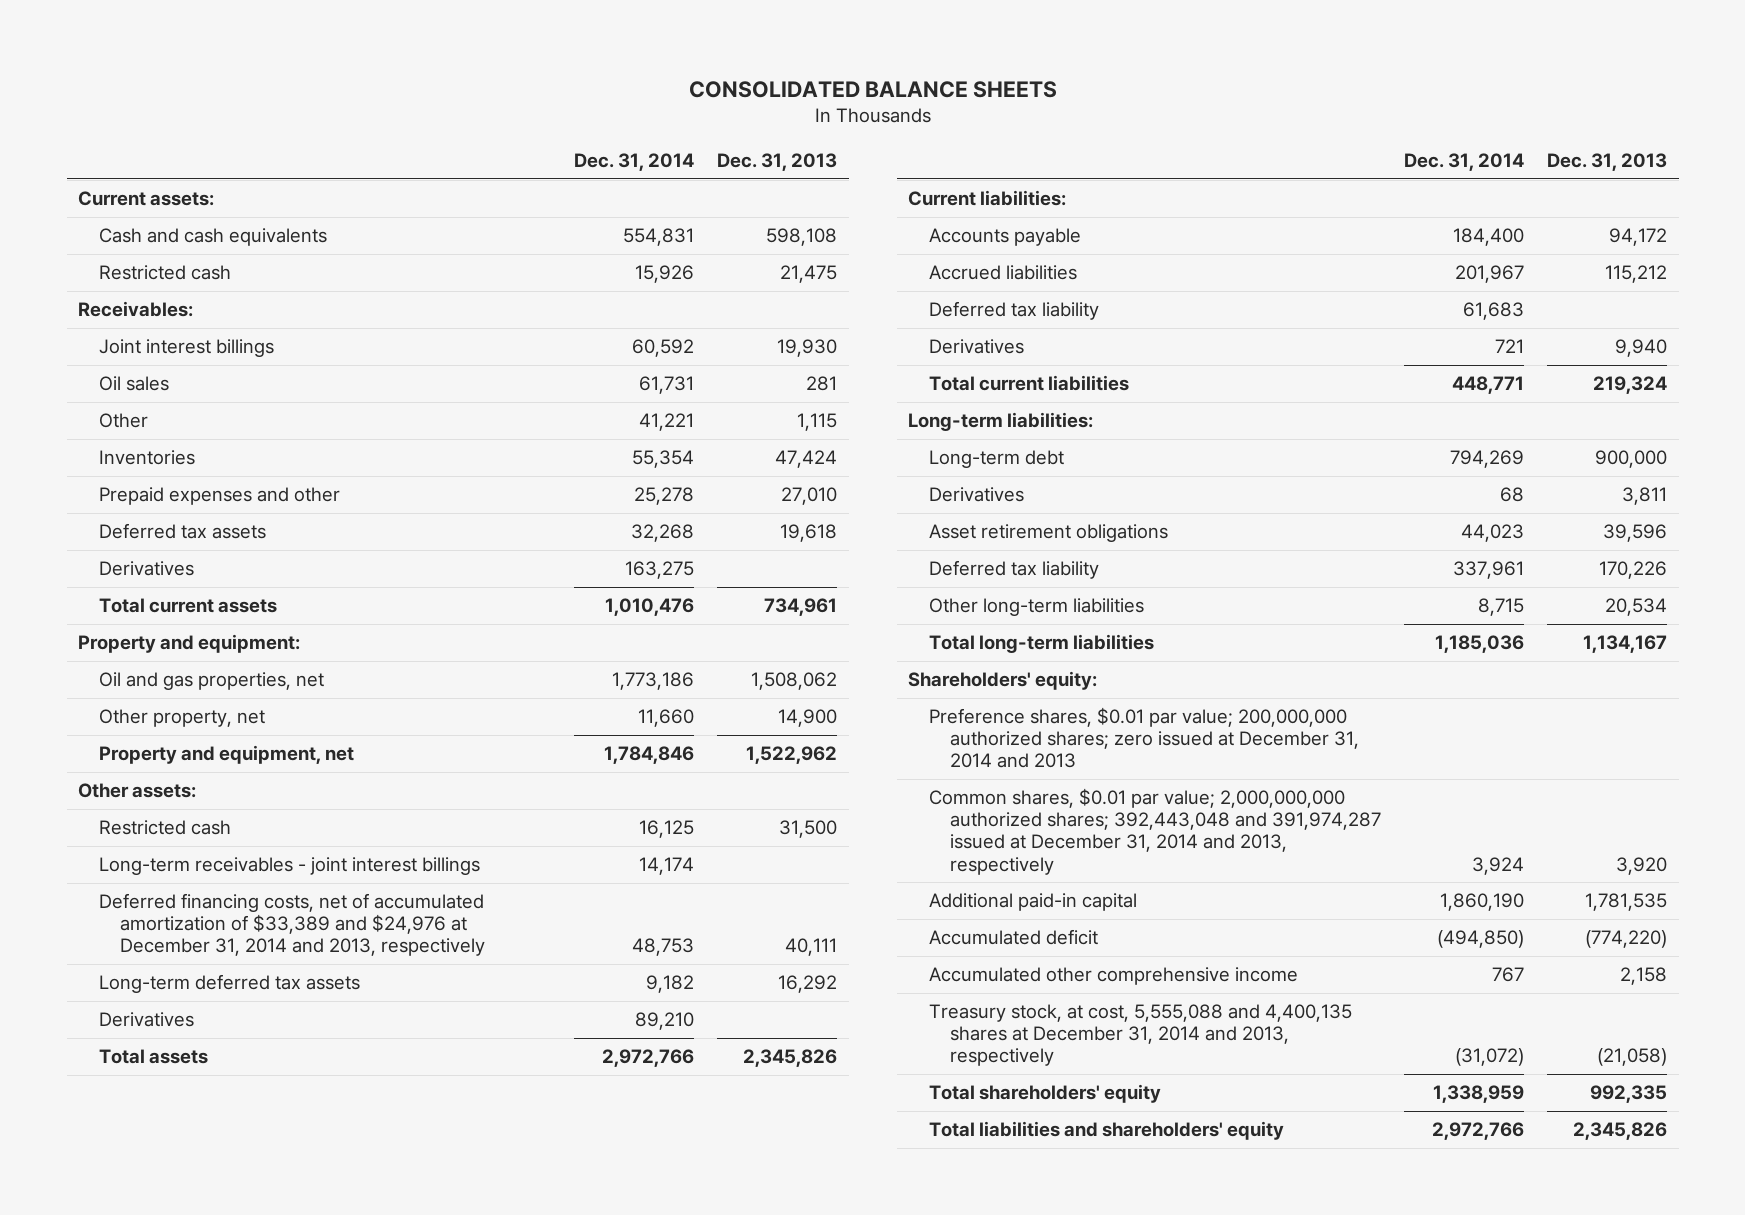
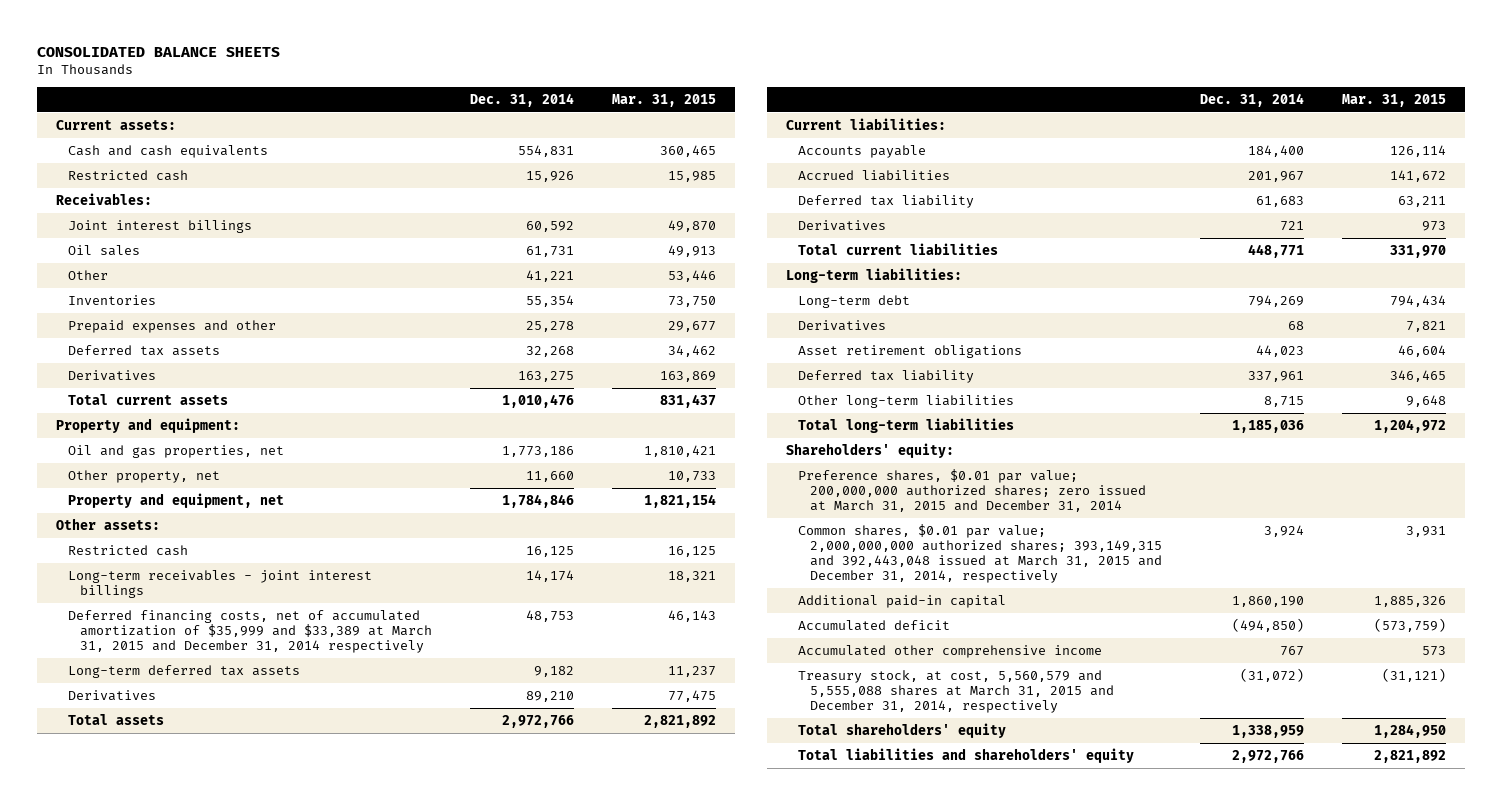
[717,152,838,171] Dec. 31, 2013 -> none
none -> [611,93,716,107] Mar. 31, 2015
[99,893,486,957] Deferred financing costs, net of accumulated amortization of $33,389 and $24,976 at December 31, 2014 and 2013, respectively -> [67,610,432,654] Deferred financing costs, net of accumulated amortization of $35,999 and $33,389 at March 31, 2015 and December 31, 2014 respectively
[929,707,1360,769] Preference shares, $0.01 par value; 200,000,000 authorized shares; zero issued at December 31, 2014 and 2013 -> [798,469,1147,513] Preference shares, $0.01 par value; 200,000,000 authorized shares; zero issued at March 31, 2015 and December 31, 2014
[929,788,1382,875] Common shares, $0.01 par value; 2,000,000,000 authorized shares; 392,443,048 and 391,974,287 issued at December 31, 2014 and 2013, respectively -> [798,524,1163,584] Common shares, $0.01 par value; 2,000,000,000 authorized shares; 393,149,315 and 392,443,048 issued at March 31, 2015 and December 31, 2014, respectively
[929,1004,1353,1067] Treasury stock, at cost, 5,555,088 and 4,400,135 shares at December 31, 2014 and 2013, respectively -> [798,670,1115,714] Treasury stock, at cost, 5,560,579 and 5,555,088 shares at March 31, 2015 and December 31, 2014, respectively

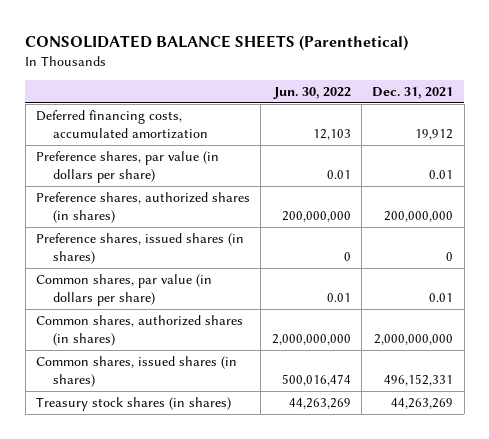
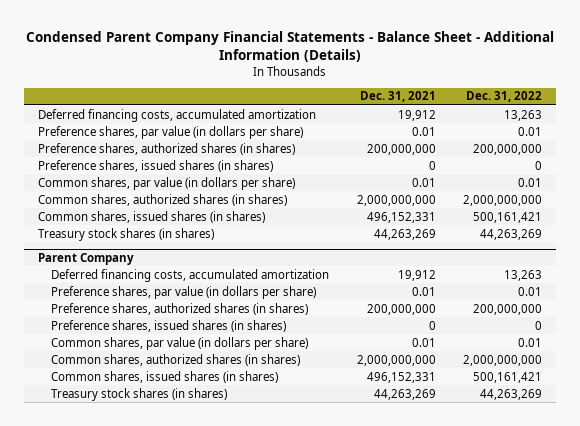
[25,34,409,51] CONSOLIDATED BALANCE SHEETS (Parenthetical) -> [26,31,555,63] Condensed Parent Company Financial Statements - Balance Sheet - Additional Information (Details)
[272,86,351,99] Jun. 30, 2022 -> none
none -> [466,91,543,103] Dec. 31, 2022
none -> [37,252,134,265] Parent Company
none -> [51,268,330,282] Deferred financing costs, accumulated amortization
none -> [51,285,317,299] Preference shares, par value (in dollars per share)
none -> [51,302,309,315] Preference shares, authorized shares (in shares)
none -> [51,319,287,332] Preference shares, issued shares (in shares)
none -> [51,336,309,350] Common shares, par value (in dollars per share)
none -> [51,353,301,366] Common shares, authorized shares (in shares)
none -> [51,370,279,383] Common shares, issued shares (in shares)
none -> [51,387,228,401] Treasury stock shares (in shares)

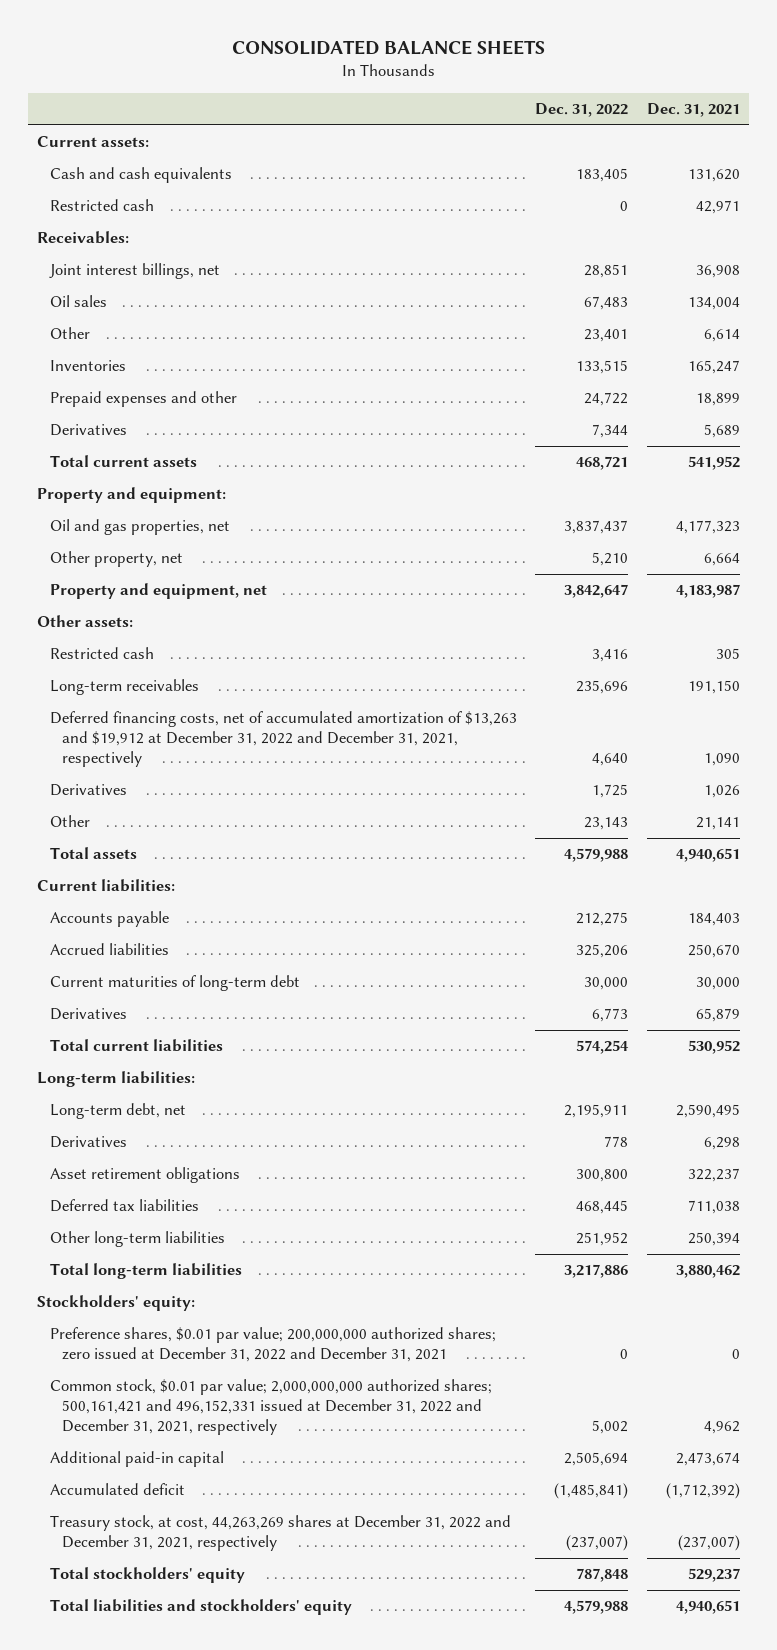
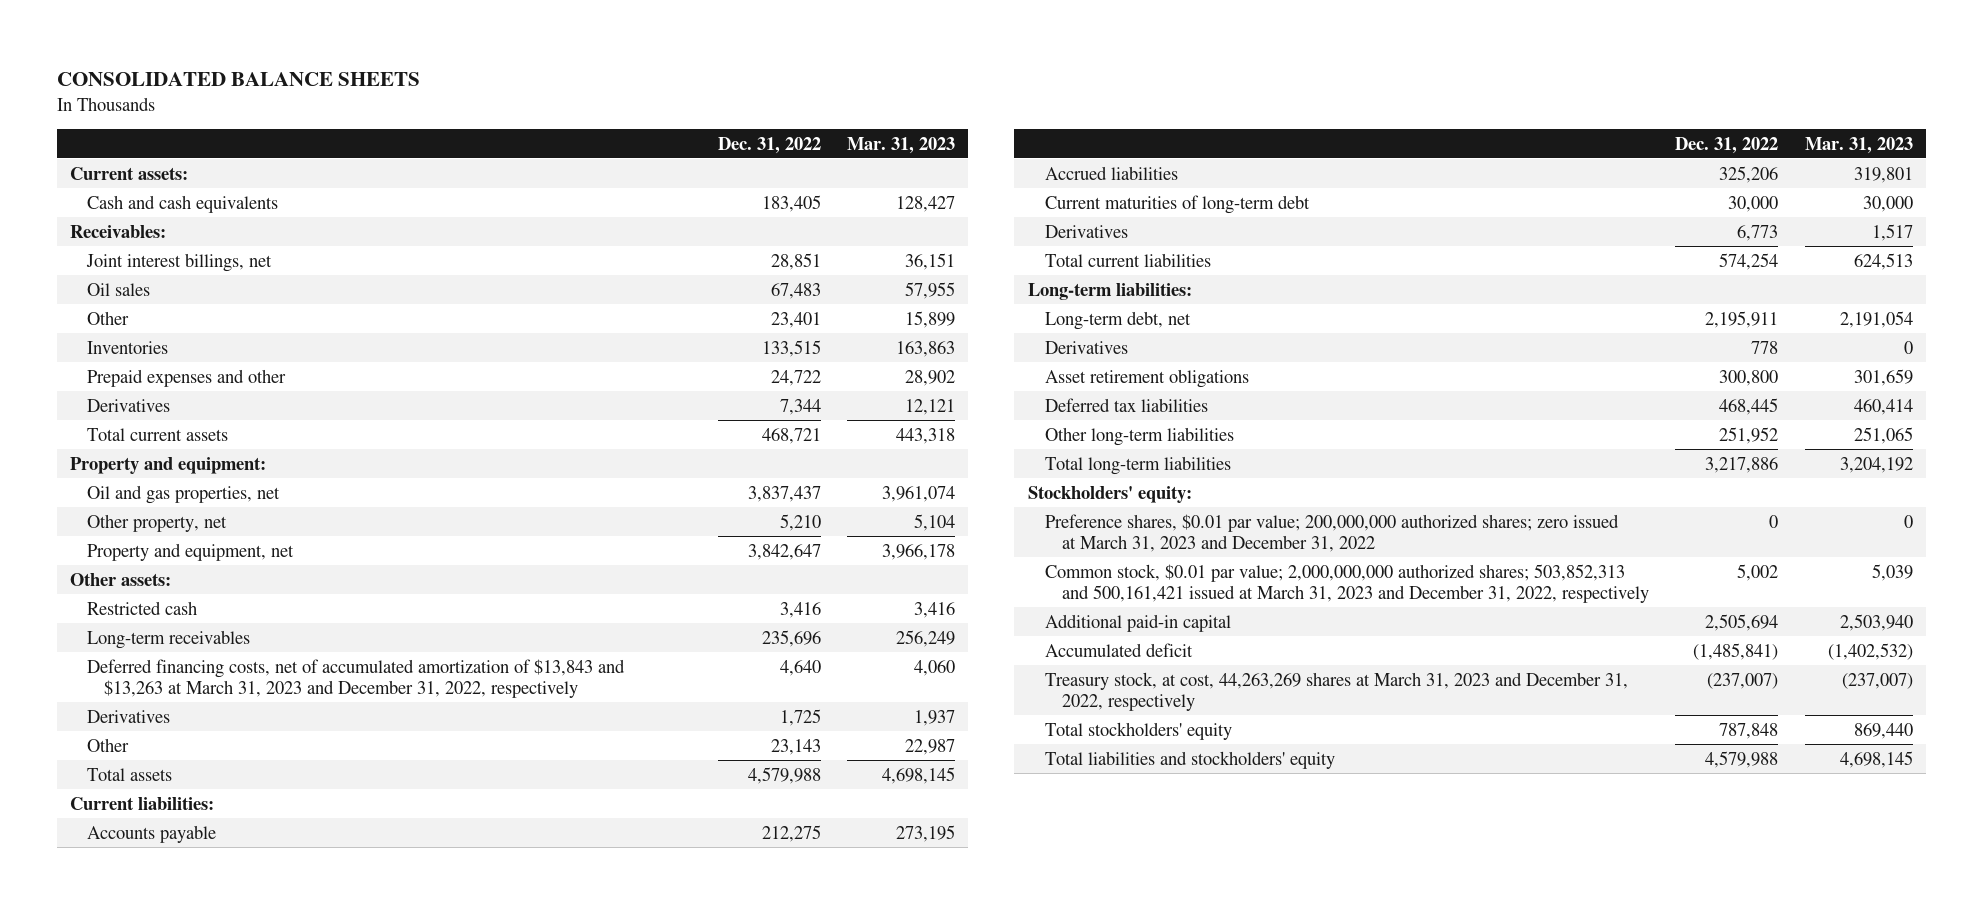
[646,102,740,117] Dec. 31, 2021 -> none
none -> [847,136,956,154] Mar. 31, 2023
[49,199,154,212] Restricted cash -> none
[49,711,517,768] Deferred financing costs, net of accumulated amortization of $13,263 and $19,912 at December 31, 2022 and December 31, 2021, respectively -> [87,658,626,698] Deferred financing costs, net of accumulated amortization of $13,843 and $13,263 at March 31, 2023 and December 31, 2022, respectively
[49,1327,496,1363] Preference shares, $0.01 par value; 200,000,000 authorized shares; zero issued at December 31, 2022 and December 31, 2021 -> [1044,513,1619,552] Preference shares, $0.01 par value; 200,000,000 authorized shares; zero issued at March 31, 2023 and December 31, 2022
[49,1379,492,1436] Common stock, $0.01 par value; 2,000,000,000 authorized shares; 500,161,421 and 496,152,331 issued at December 31, 2022 and December 31, 2021, respectively -> [1044,563,1649,603] Common stock, $0.01 par value; 2,000,000,000 authorized shares; 503,852,313 and 500,161,421 issued at March 31, 2023 and December 31, 2022, respectively
[49,1515,511,1552] Treasury stock, at cost, 44,263,269 shares at December 31, 2022 and December 31, 2021, respectively -> [1044,671,1628,711] Treasury stock, at cost, 44,263,269 shares at March 31, 2023 and December 31, 2022, respectively

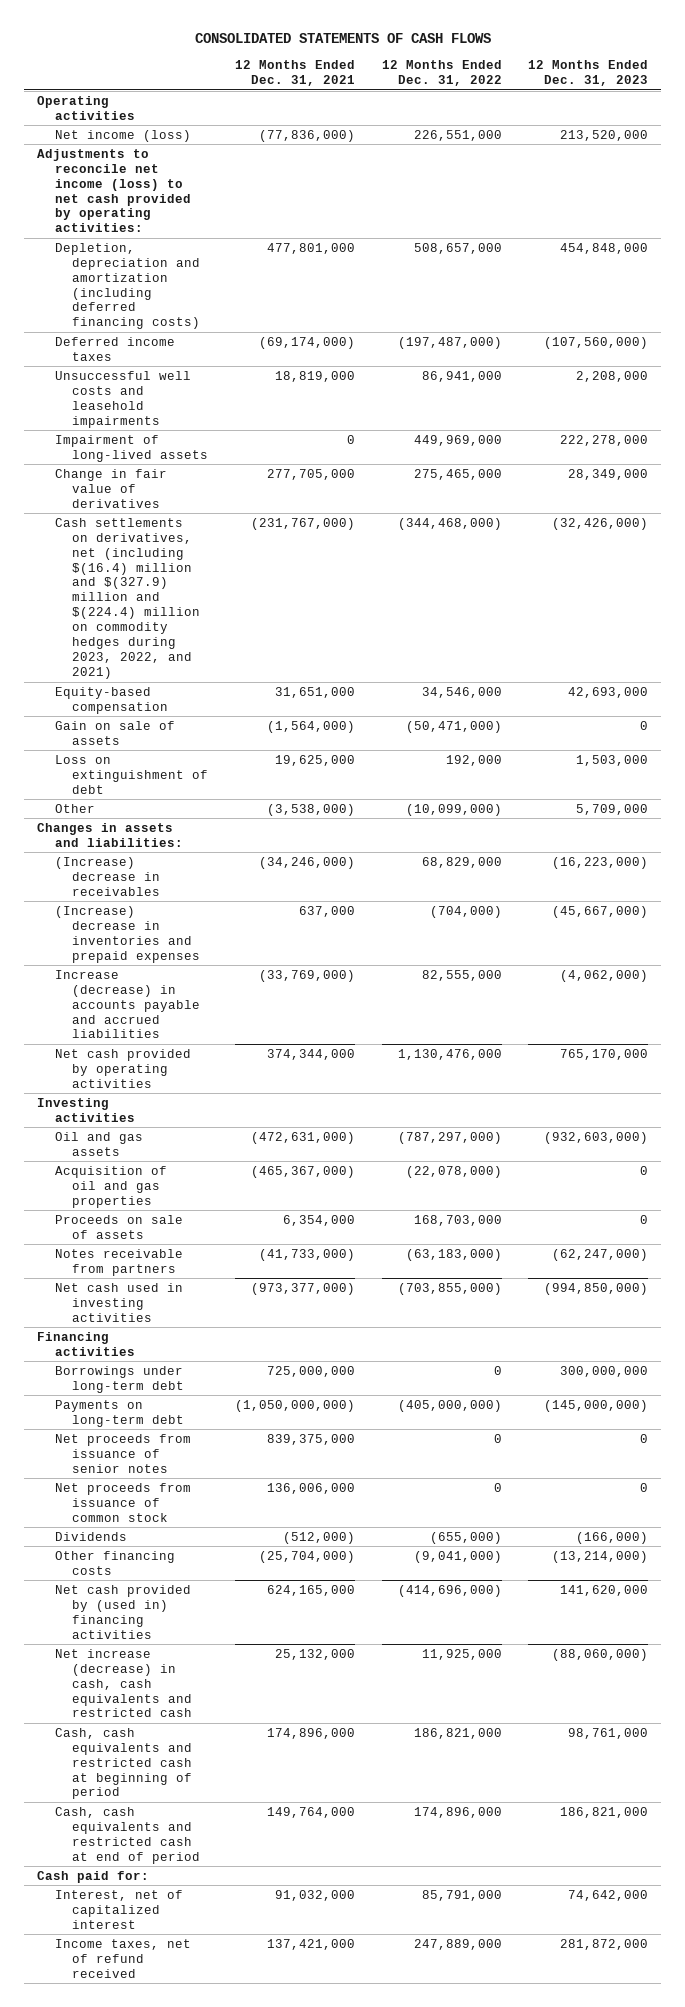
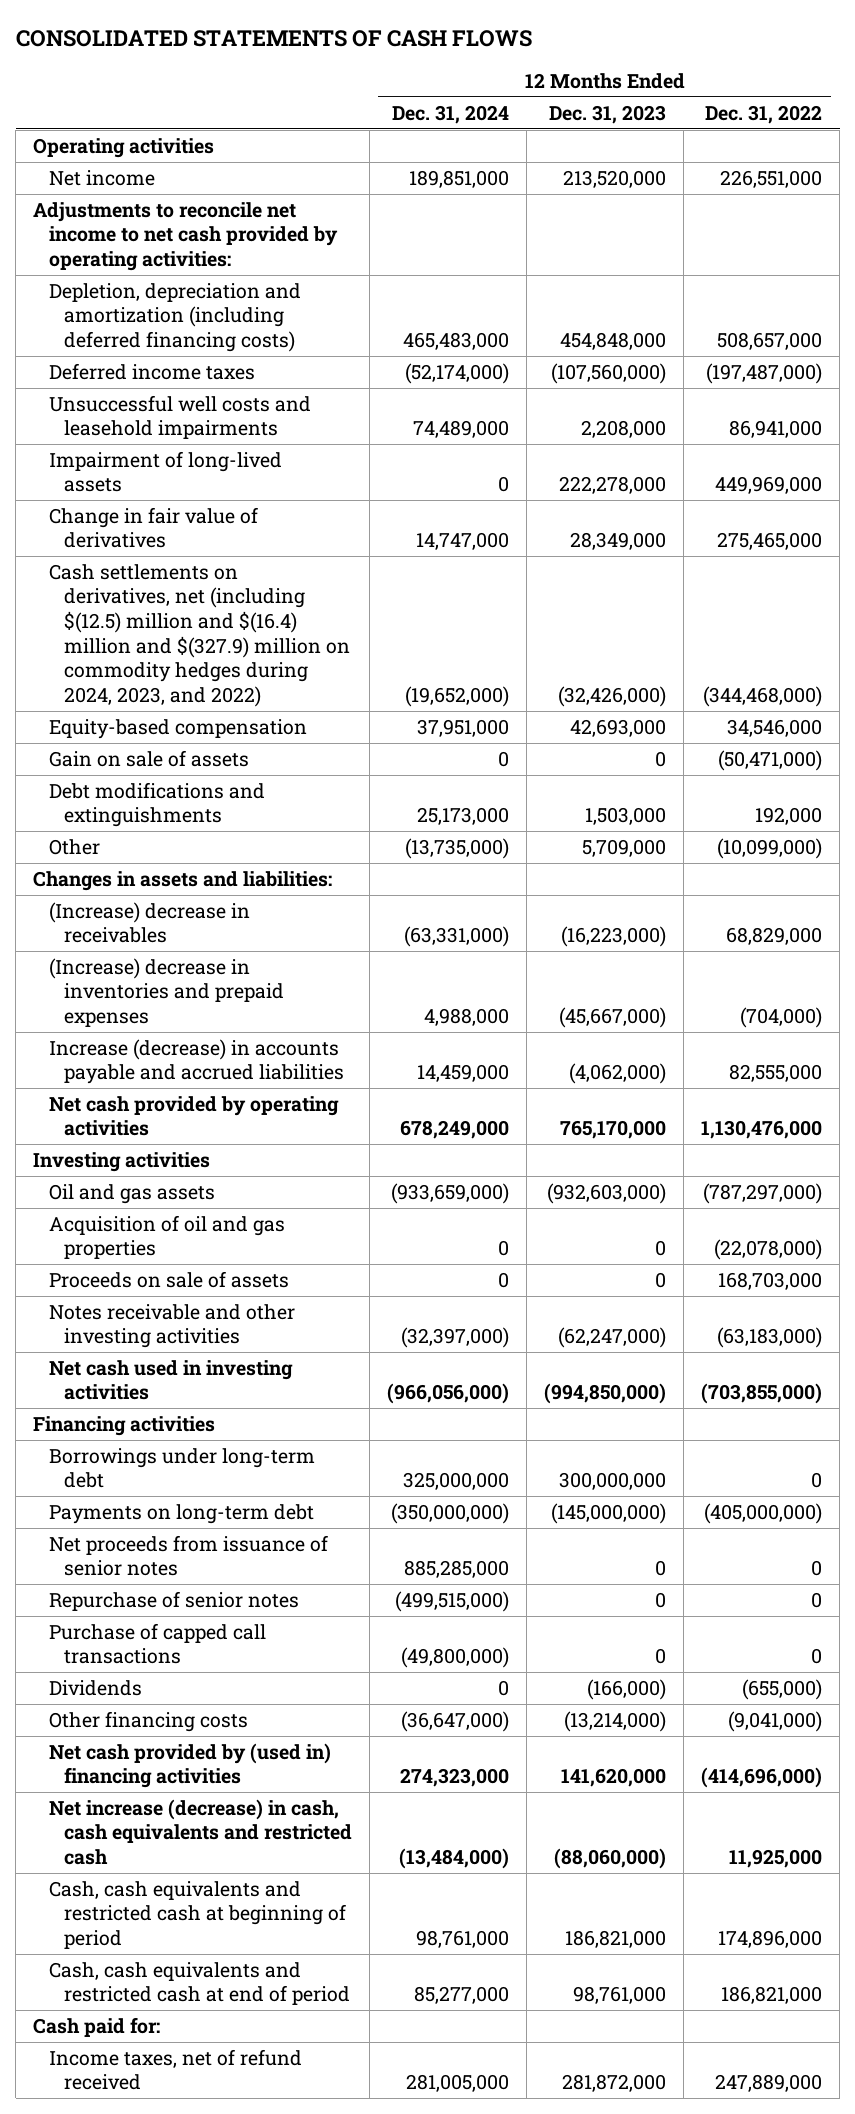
[234,60,355,87] 12 Months Ended Dec. 31, 2021 -> none
none -> [391,104,509,124] Dec. 31, 2024
[54,129,191,142] Net income (loss) -> [48,169,155,186] Net income
[37,148,191,233] Adjustments to reconcile net income (loss) to net cash provided by operating activities: -> [33,201,338,271] Adjustments to reconcile net income to net cash provided by operating activities:
[54,517,201,680] Cash settlements on derivatives, net (including $(16.4) million and $(327.9) million and $(224.4) million on commodity hedges during 2023, 2022, and 2021) -> [48,563,350,707] Cash settlements on derivatives, net (including $(12.5) million and $(16.4) million and $(327.9) million on commodity hedges during 2024, 2023, and 2022)
[54,754,209,794] Loss on extinguishment of debt -> [48,781,265,828] Debt modifications and extinguishments
[54,1248,183,1276] Notes receivable from partners -> [48,1303,295,1349] Notes receivable and other investing activities
[54,1482,191,1522] Net proceeds from issuance of common stock -> none
none -> [48,1590,299,1611] Repurchase of senior notes
none -> [48,1622,266,1665] Purchase of capped call transactions
[413,1727,502,1739] 186,821,000 -> [718,1929,823,1948] 174,896,000
[568,1727,649,1739] 98,761,000 -> [565,1929,667,1948] 186,821,000
[413,1806,502,1818] 174,896,000 -> [721,1986,823,2005] 186,821,000
[560,1806,649,1818] 186,821,000 -> [573,1986,667,2005] 98,761,000
[54,1889,183,1929] Interest, net of capitalized interest -> none

